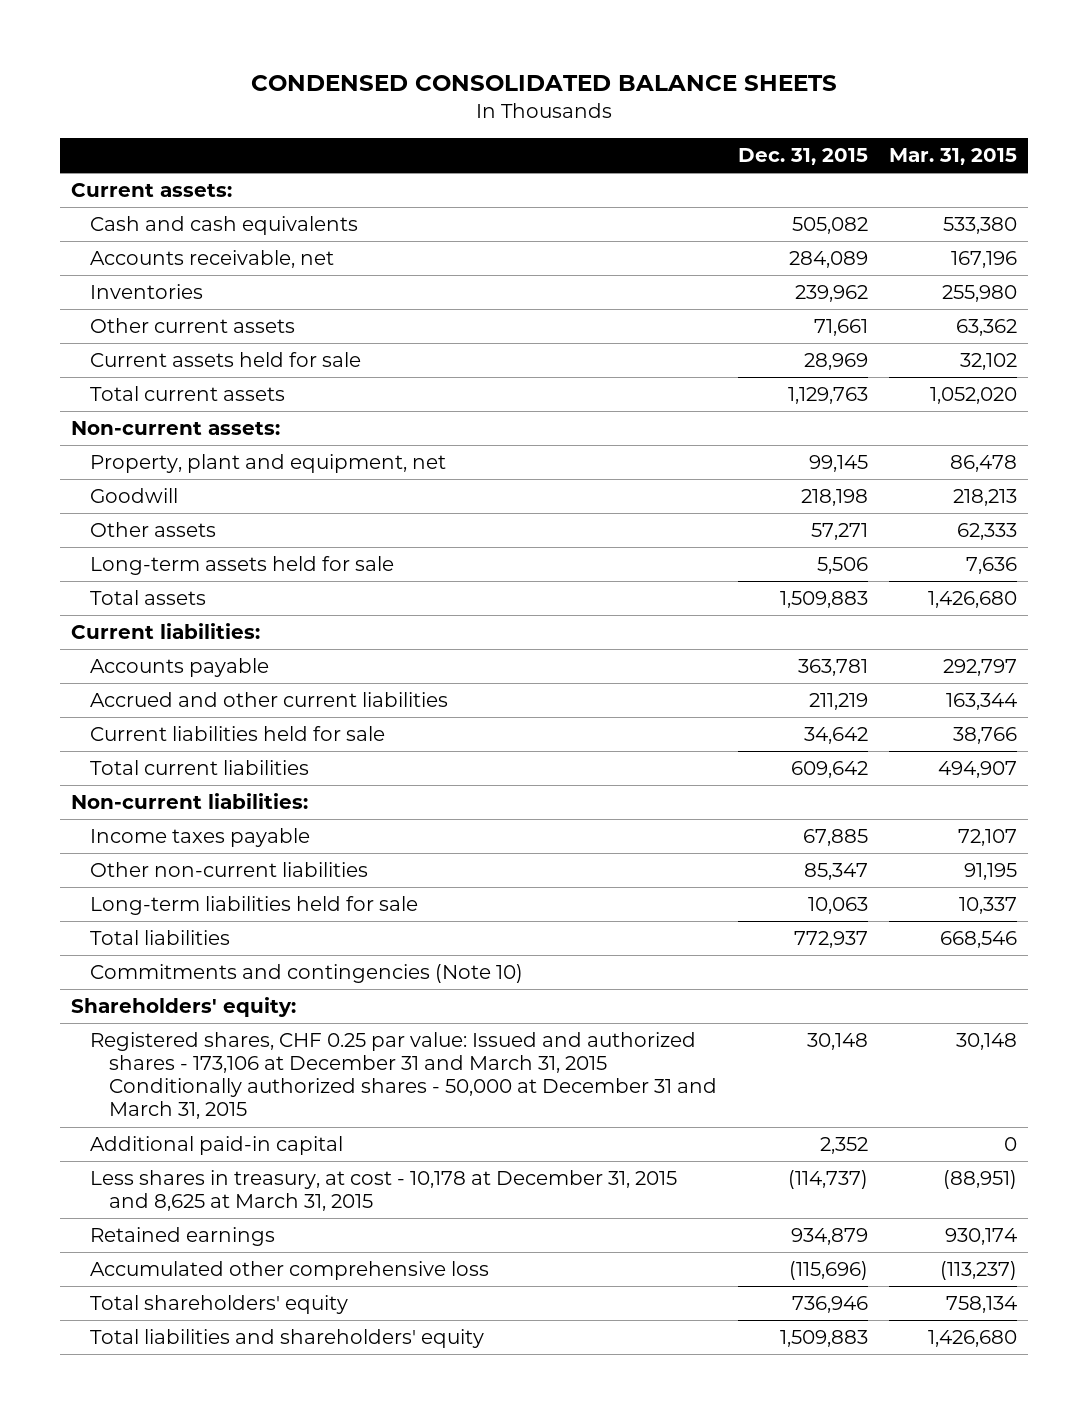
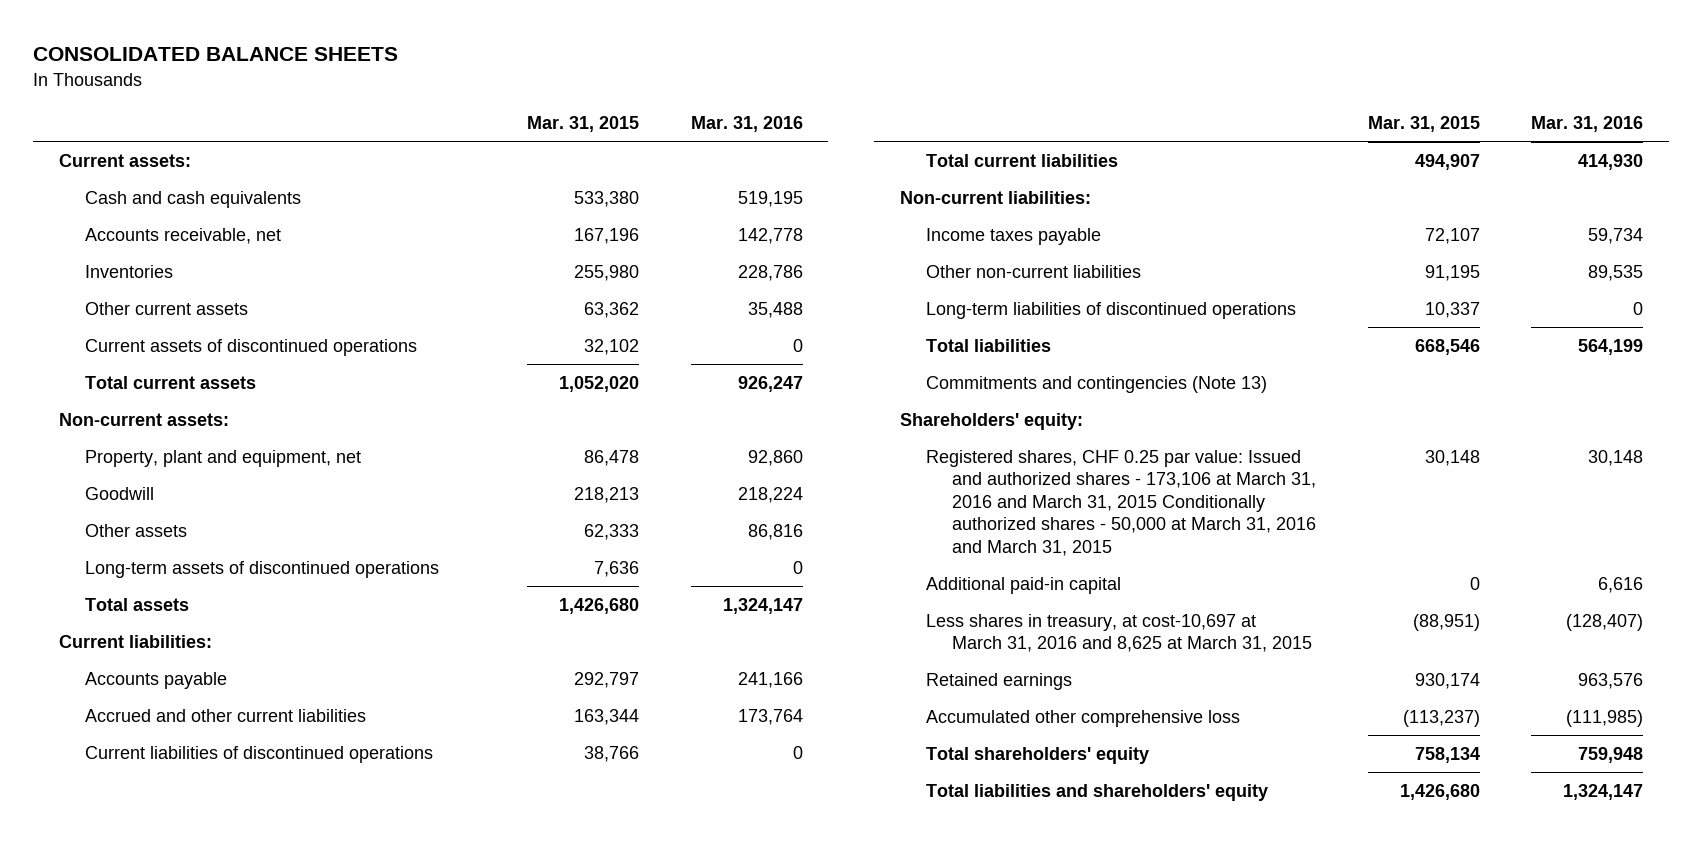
[251,75,838,92] CONDENSED CONSOLIDATED BALANCE SHEETS -> [33,47,399,62] CONSOLIDATED BALANCE SHEETS
[738,147,869,165] Dec. 31, 2015 -> none
none -> [690,115,803,132] Mar. 31, 2016
[90,352,362,368] Current assets held for sale -> [85,338,418,356] Current assets of discontinued operations
[90,556,395,576] Long-term assets held for sale -> [85,560,440,578] Long-term assets of discontinued operations
[90,726,386,742] Current liabilities held for sale -> [85,745,434,763] Current liabilities of discontinued operations
[90,896,419,916] Long-term liabilities held for sale -> [925,301,1296,319] Long-term liabilities of discontinued operations
[90,964,524,984] Commitments and contingencies (Note 10) -> [925,375,1267,393] Commitments and contingencies (Note 13)
[90,1032,718,1120] Registered shares, CHF 0.25 par value: Issued and authorized shares - 173,106 at December 31 and March 31, 2015 Conditionally authorized shares - 50,000 at December 31 and March 31, 2015 -> [925,449,1317,556] Registered shares, CHF 0.25 par value: Issued and authorized shares - 173,106 at March 31, 2016 and March 31, 2015 Conditionally authorized shares - 50,000 at March 31, 2016 and March 31, 2015
[90,1170,678,1212] Less shares in treasury, at cost - 10,178 at December 31, 2015 and 8,625 at March 31, 2015 -> [925,613,1313,653] Less shares in treasury, at cost-10,697 at March 31, 2016 and 8,625 at March 31, 2015

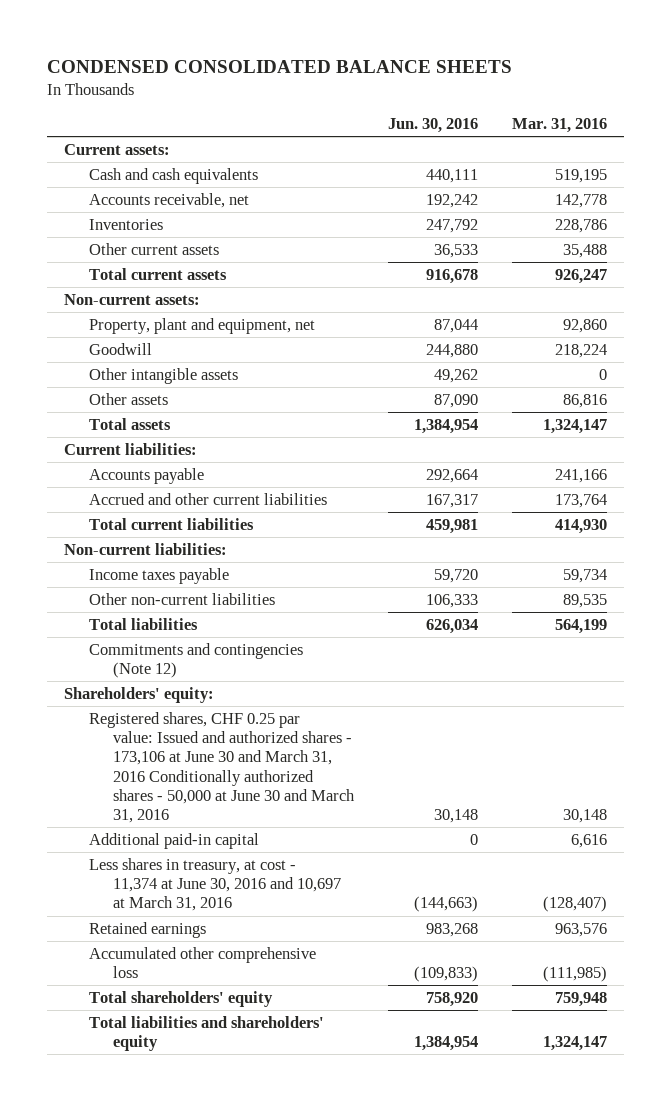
[33,47,399,62] CONSOLIDATED BALANCE SHEETS -> [47,59,513,73] CONDENSED CONSOLIDATED BALANCE SHEETS
[527,115,640,132] Mar. 31, 2015 -> none
none -> [388,117,479,133] Jun. 30, 2016
[85,338,418,356] Current assets of discontinued operations -> none
none -> [88,367,238,384] Other intangible assets
[85,560,440,578] Long-term assets of discontinued operations -> none
[85,745,434,763] Current liabilities of discontinued operations -> none
[925,301,1296,319] Long-term liabilities of discontinued operations -> none
[925,375,1267,393] Commitments and contingencies (Note 13) -> [88,642,303,679] Commitments and contingencies (Note 12)
[925,449,1317,556] Registered shares, CHF 0.25 par value: Issued and authorized shares - 173,106 at March 31, 2016 and March 31, 2015 Conditionally authorized shares - 50,000 at March 31, 2016 and March 31, 2015 -> [88,711,356,824] Registered shares, CHF 0.25 par value: Issued and authorized shares - 173,106 at June 30 and March 31, 2016 Conditionally authorized shares - 50,000 at June 30 and March 31, 2016
[925,613,1313,653] Less shares in treasury, at cost-10,697 at March 31, 2016 and 8,625 at March 31, 2015 -> [88,857,342,912] Less shares in treasury, at cost - 11,374 at June 30, 2016 and 10,697 at March 31, 2016

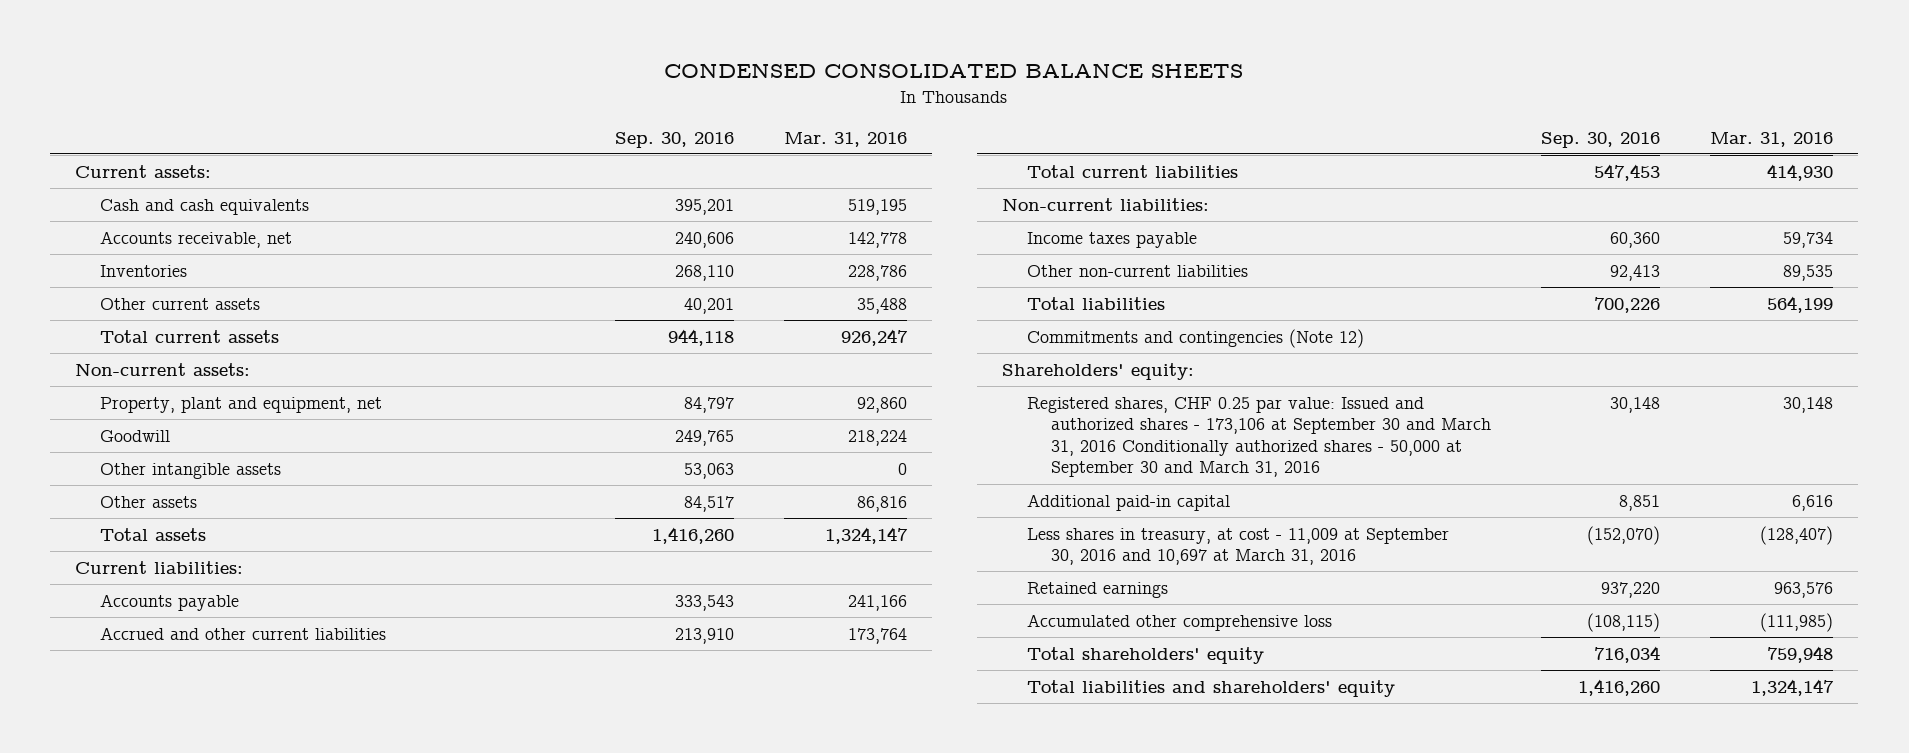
[388,117,479,133] Jun. 30, 2016 -> none
none -> [614,131,734,148] Sep. 30, 2016
[88,711,356,824] Registered shares, CHF 0.25 par value: Issued and authorized shares - 173,106 at June 30 and March 31, 2016 Conditionally authorized shares - 50,000 at June 30 and March 31, 2016 -> [1026,396,1492,478] Registered shares, CHF 0.25 par value: Issued and authorized shares - 173,106 at September 30 and March 31, 2016 Conditionally authorized shares - 50,000 at September 30 and March 31, 2016
[88,857,342,912] Less shares in treasury, at cost - 11,374 at June 30, 2016 and 10,697 at March 31, 2016 -> [1026,527,1449,566] Less shares in treasury, at cost - 11,009 at September 30, 2016 and 10,697 at March 31, 2016

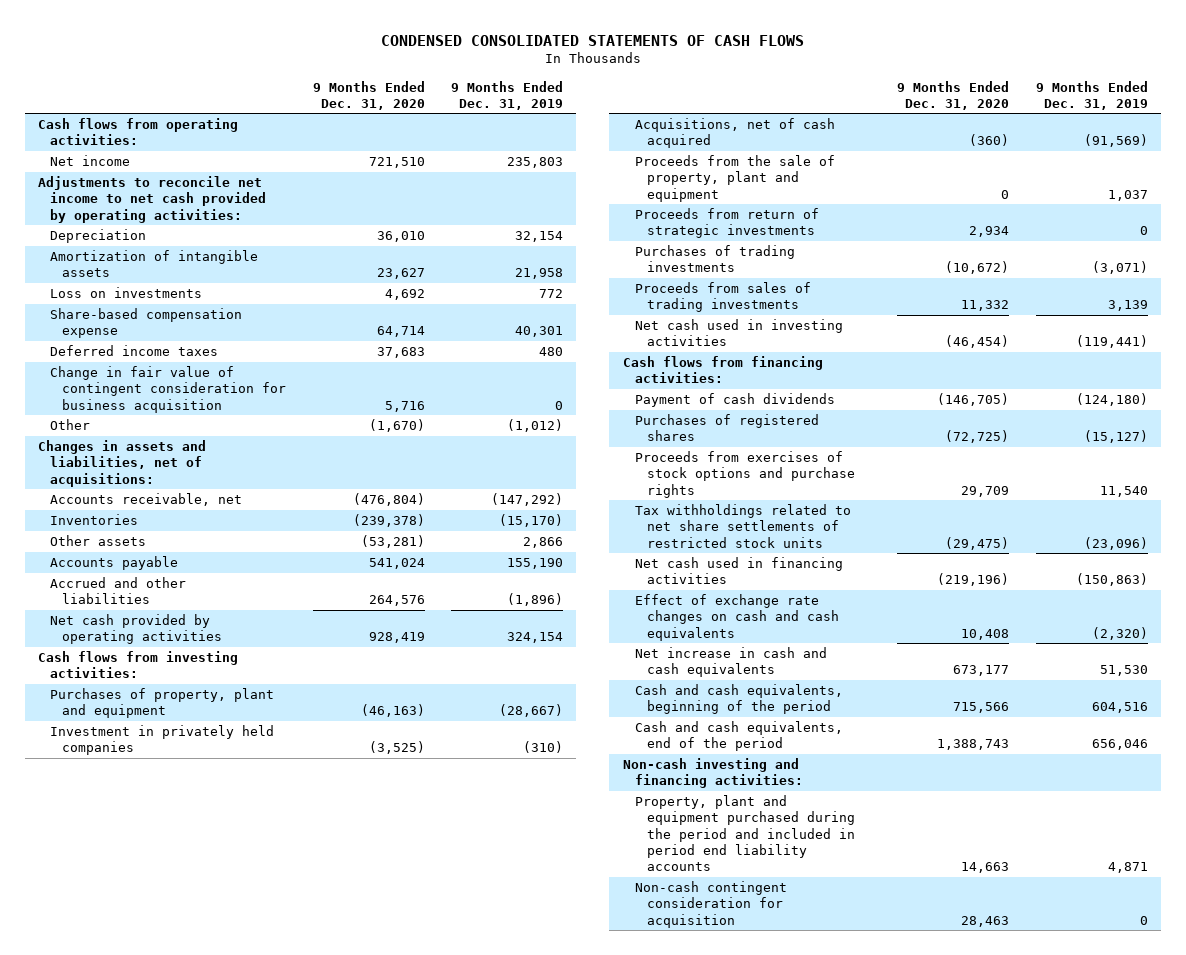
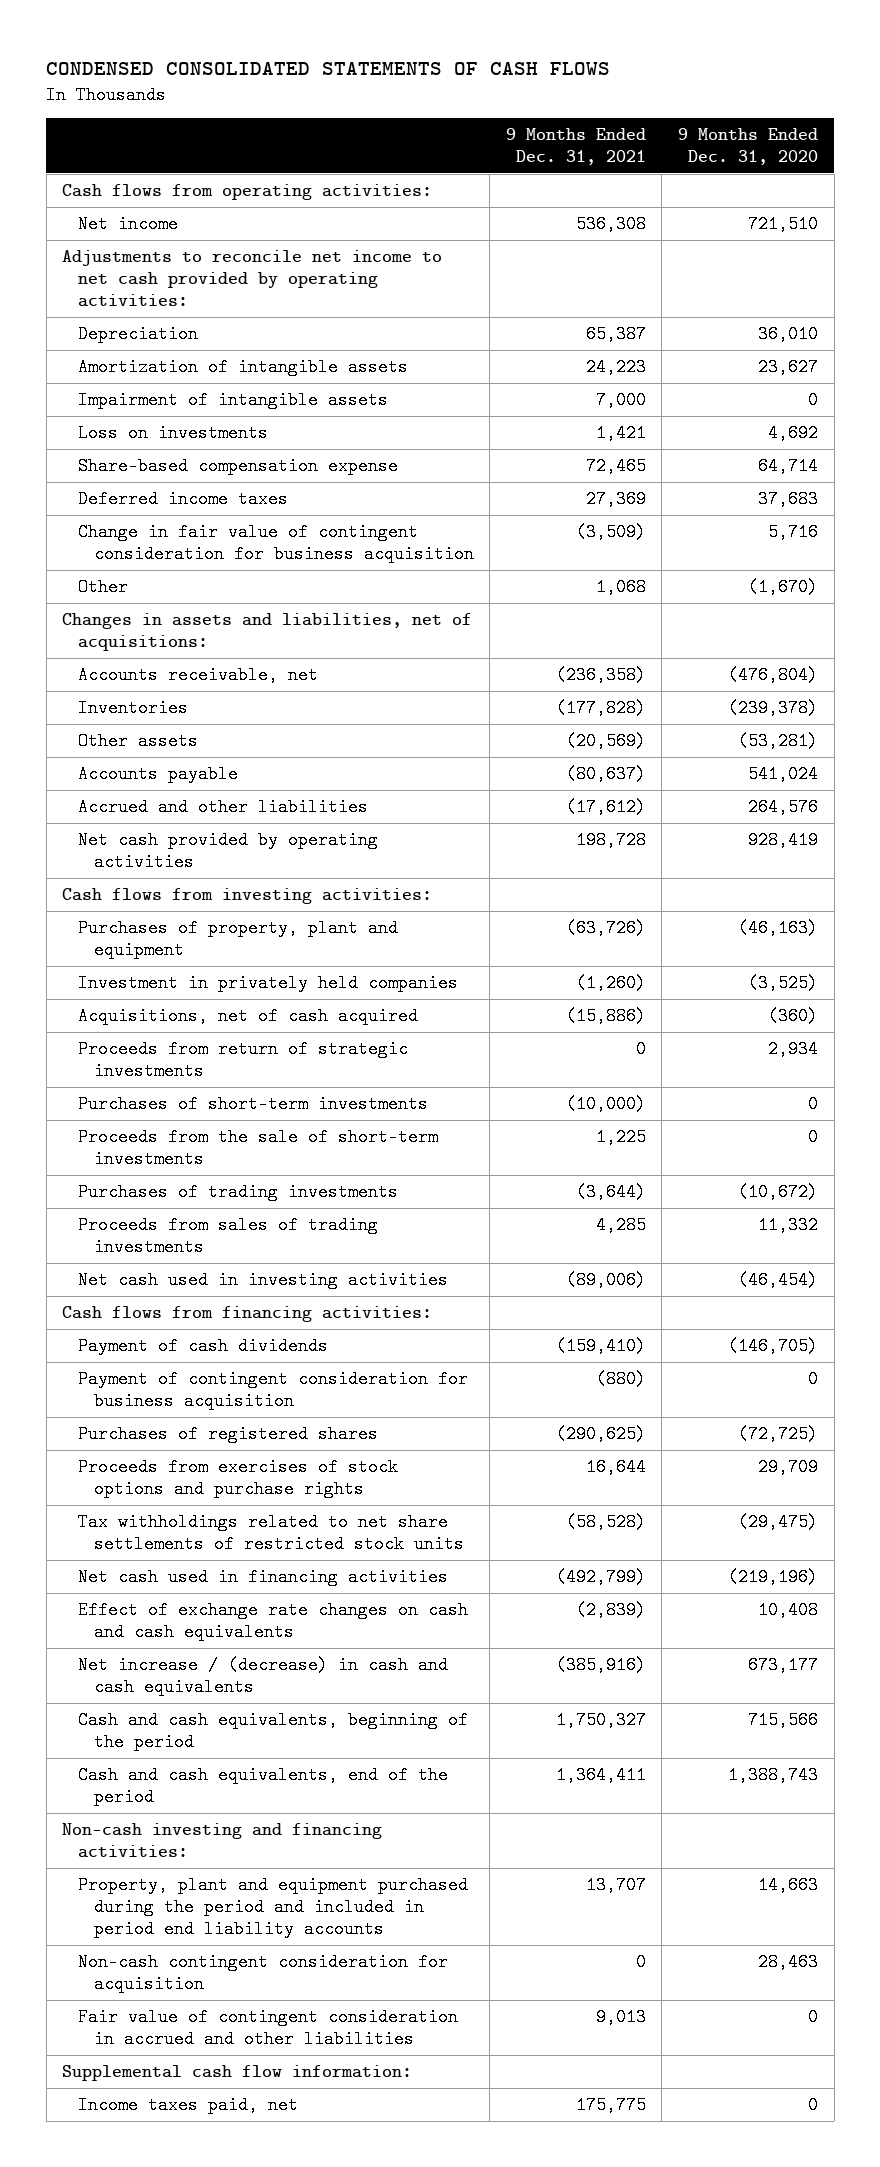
[451,80,564,110] 9 Months Ended Dec. 31, 2019 -> none
none -> [505,128,646,166] 9 Months Ended Dec. 31, 2021
none -> [77,390,388,409] Impairment of intangible assets
[634,155,835,202] Proceeds from the sale of property, plant and equipment -> none
none -> [77,1094,428,1113] Purchases of short-term investments
none -> [77,1127,438,1168] Proceeds from the sale of short-term investments
none -> [77,1369,468,1410] Payment of contingent consideration for business acquisition
[634,647,827,678] Net increase in cash and cash equivalents -> [77,1655,448,1696] Net increase / (decrease) in cash and cash equivalents
none -> [77,2007,458,2048] Fair value of contingent consideration in accrued and other liabilities
none -> [62,2064,413,2081] Supplemental cash flow information:
none -> [77,2095,298,2114] Income taxes paid, net

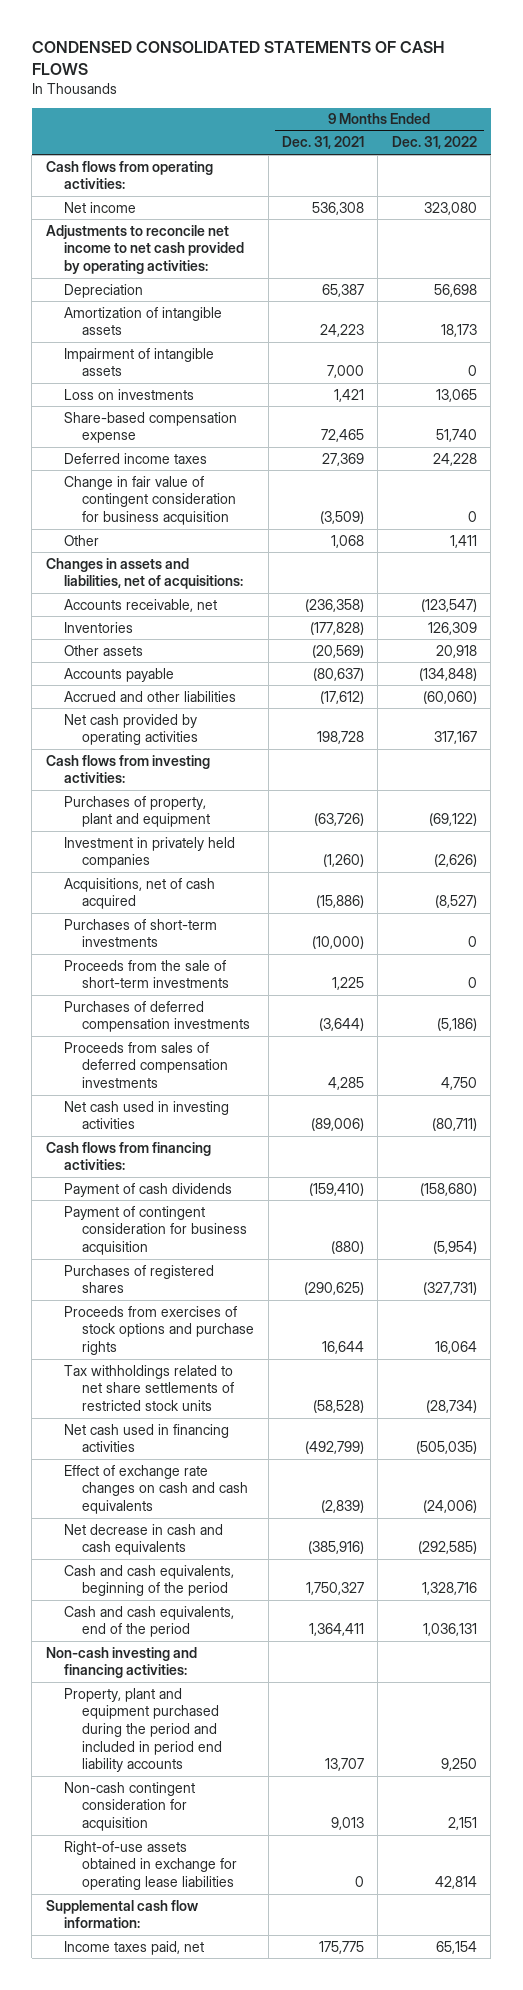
[678,128,819,166] 9 Months Ended Dec. 31, 2020 -> none
none -> [391,136,477,150] Dec. 31, 2022
[77,1039,408,1080] Proceeds from return of strategic investments -> none
[77,1182,398,1201] Purchases of trading investments -> [64,1000,251,1033] Purchases of deferred compensation investments
[77,1215,378,1256] Proceeds from sales of trading investments -> [64,1041,229,1088] Proceeds from sales of deferred compensation investments
[77,1655,448,1696] Net increase / (decrease) in cash and cash equivalents -> [64,1523,224,1556] Net decrease in cash and cash equivalents
[77,2007,458,2048] Fair value of contingent consideration in accrued and other liabilities -> none
[635,1952,646,1971] 0 -> [331,1816,365,1830] 9,013
none -> [64,1840,238,1890] Right-of-use assets obtained in exchange for operating lease liabilities

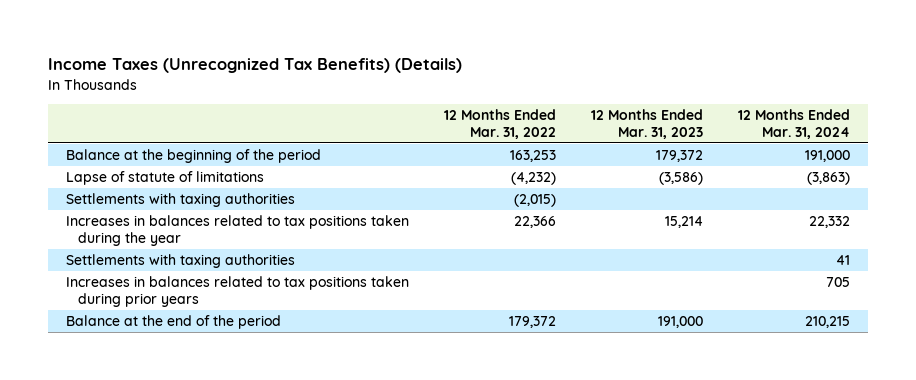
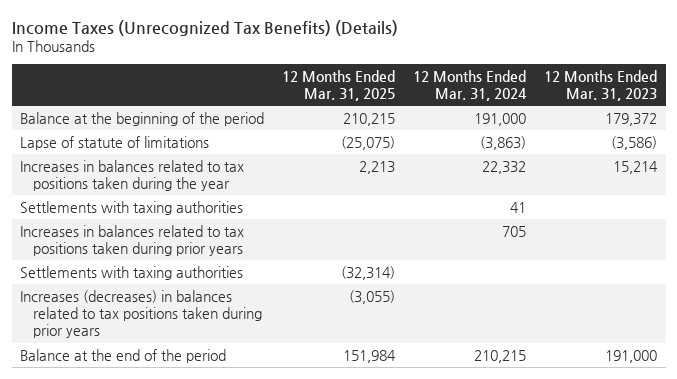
[443,108,556,139] 12 Months Ended Mar. 31, 2022 -> none
none -> [282,69,396,102] 12 Months Ended Mar. 31, 2025
[65,193,295,208] Settlements with taxing authorities -> [20,265,244,280] Settlements with taxing authorities
none -> [20,289,262,339] Increases (decreases) in balances related to tax positions taken during prior years

